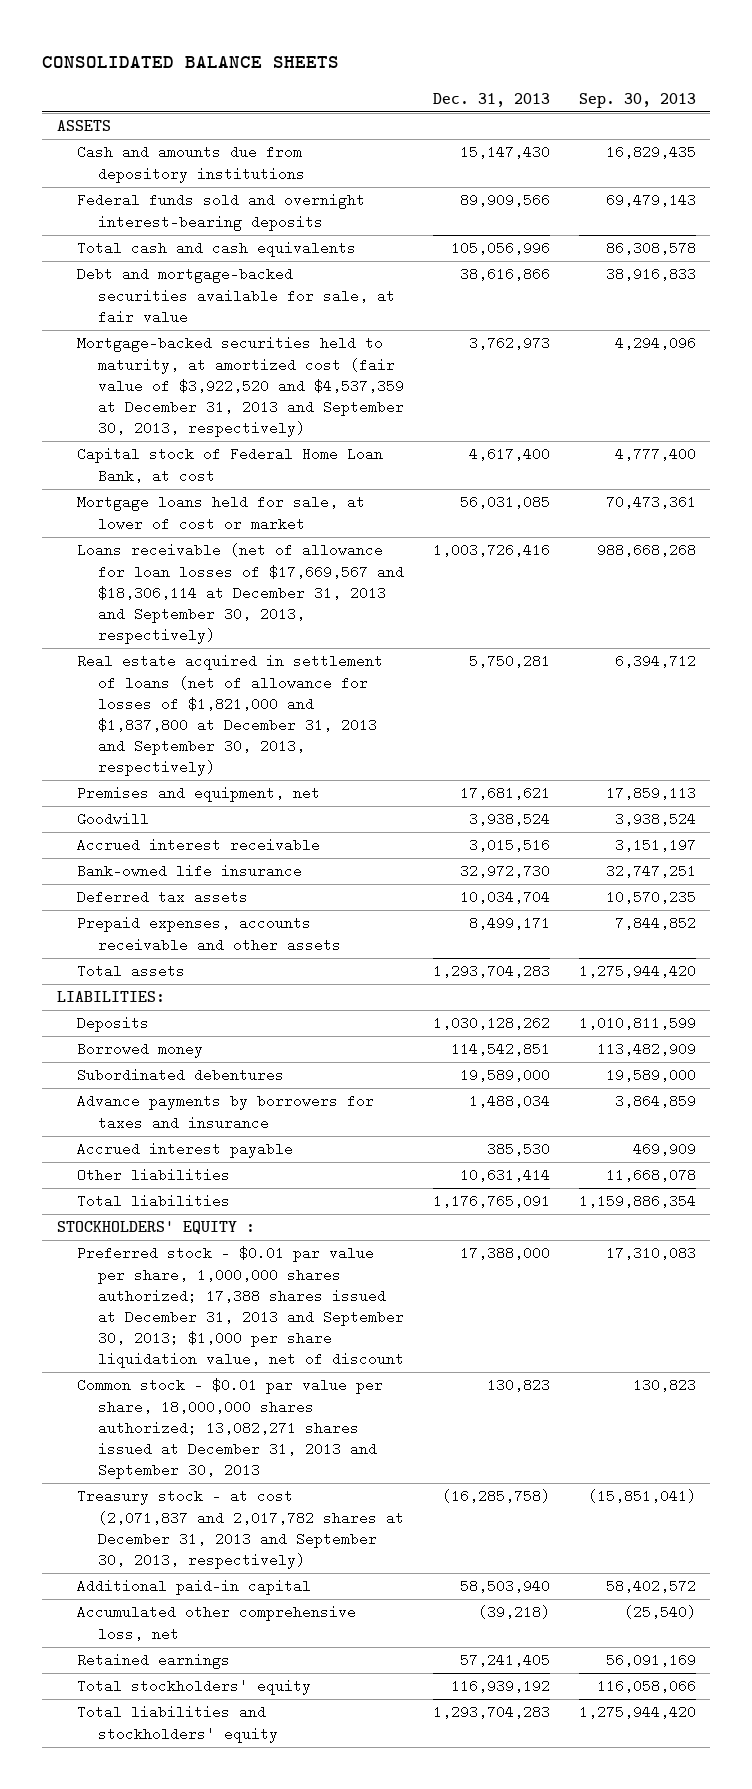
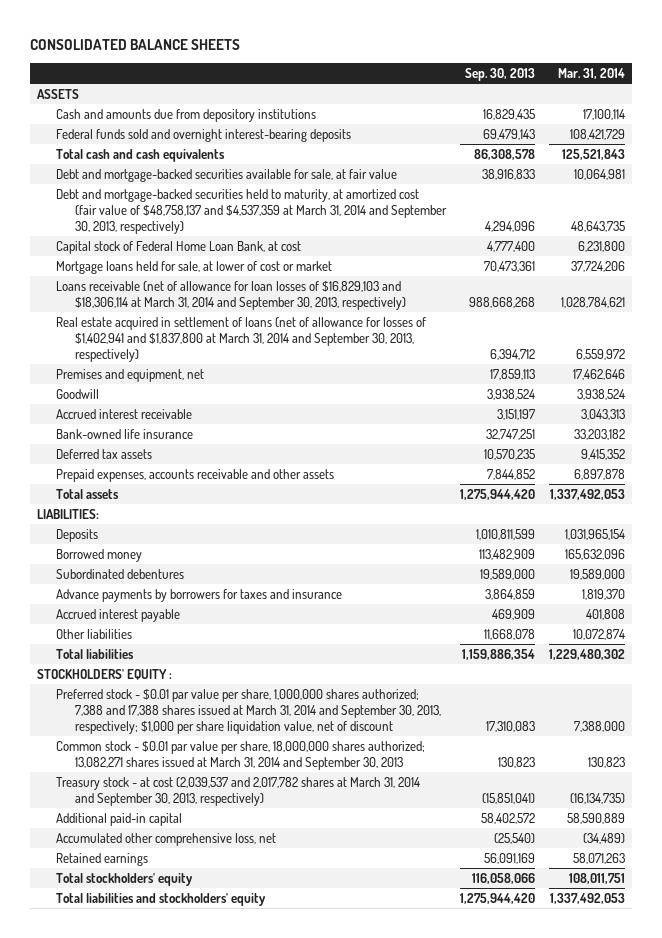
[432,92,550,107] Dec. 31, 2013 -> none
none -> [558,67,626,79] Mar. 31, 2014
[77,336,404,438] Mortgage-backed securities held to maturity, at amortized cost (fair value of $3,922,520 and $4,537,359 at December 31, 2013 and September 30, 2013, respectively) -> [56,188,448,235] Debt and mortgage-backed securities held to maturity, at amortized cost (fair value of $48,758,137 and $4,537,359 at March 31, 2014 and September 30, 2013, respectively)
[77,543,404,645] Loans receivable (net of allowance for loan losses of $17,669,567 and $18,306,114 at December 31, 2013 and September 30, 2013, respectively) -> [56,280,407,310] Loans receivable (net of allowance for loan losses of $16,829,103 and $18,306,114 at March 31, 2014 and September 30, 2013, respectively)
[77,654,384,777] Real estate acquired in settlement of loans (net of allowance for losses of $1,821,000 and $1,837,800 at December 31, 2013 and September 30, 2013, respectively) -> [56,316,427,363] Real estate acquired in settlement of loans (net of allowance for losses of $1,402,941 and $1,837,800 at March 31, 2014 and September 30, 2013, respectively)
[77,1246,404,1369] Preferred stock - $0.01 par value per share, 1,000,000 shares authorized; 17,388 shares issued at December 31, 2013 and September 30, 2013; $1,000 per share liquidation value, net of discount -> [56,688,442,735] Preferred stock - $0.01 par value per share, 1,000,000 shares authorized; 7,388 and 17,388 shares issued at March 31, 2014 and September 30, 2013, respectively; $1,000 per share liquidation value, net of discount
[77,1378,384,1480] Common stock - $0.01 par value per share, 18,000,000 shares authorized; 13,082,271 shares issued at December 31, 2013 and September 30, 2013 -> [56,740,426,770] Common stock - $0.01 par value per share, 18,000,000 shares authorized; 13,082,271 shares issued at March 31, 2014 and September 30, 2013
[77,1489,404,1569] Treasury stock - at cost (2,071,837 and 2,017,782 shares at December 31, 2013 and September 30, 2013, respectively) -> [56,776,421,806] Treasury stock - at cost (2,039,537 and 2,017,782 shares at March 31, 2014 and September 30, 2013, respectively)

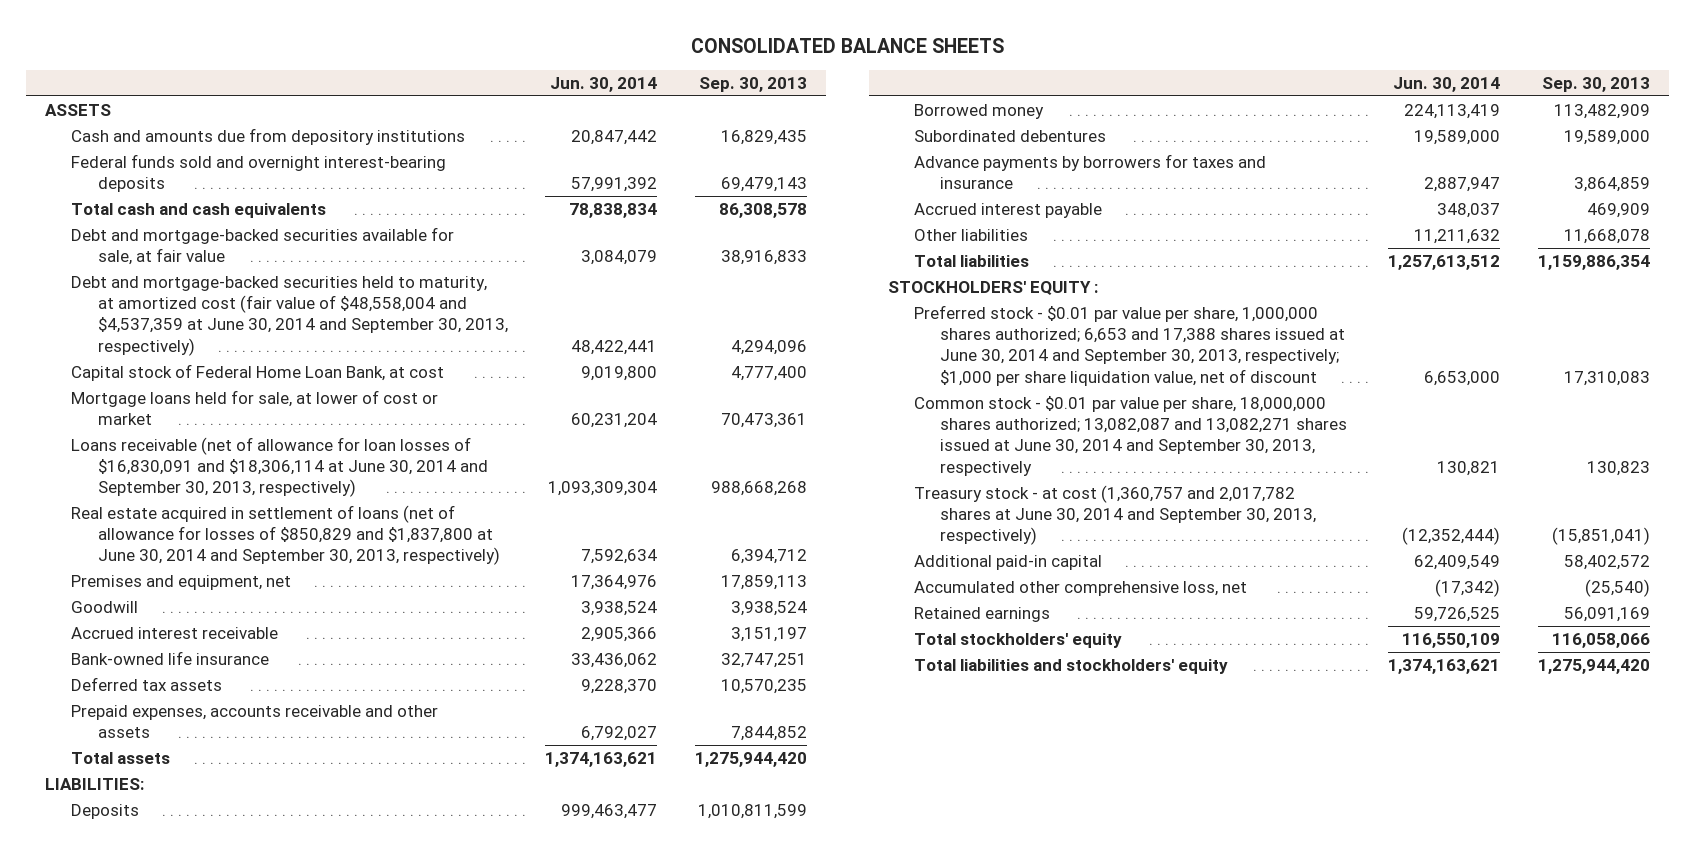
[558,67,626,79] Mar. 31, 2014 -> none
none -> [550,76,658,92] Jun. 30, 2014
[56,188,448,235] Debt and mortgage-backed securities held to maturity, at amortized cost (fair value of $48,758,137 and $4,537,359 at March 31, 2014 and September 30, 2013, respectively) -> [71,276,508,356] Debt and mortgage-backed securities held to maturity, at amortized cost (fair value of $48,558,004 and $4,537,359 at June 30, 2014 and September 30, 2013, respectively)
[56,280,407,310] Loans receivable (net of allowance for loan losses of $16,829,103 and $18,306,114 at March 31, 2014 and September 30, 2013, respectively) -> [71,437,488,498] Loans receivable (net of allowance for loan losses of $16,830,091 and $18,306,114 at June 30, 2014 and September 30, 2013, respectively)
[56,316,427,363] Real estate acquired in settlement of loans (net of allowance for losses of $1,402,941 and $1,837,800 at March 31, 2014 and September 30, 2013, respectively) -> [71,505,500,566] Real estate acquired in settlement of loans (net of allowance for losses of $850,829 and $1,837,800 at June 30, 2014 and September 30, 2013, respectively)
[56,688,442,735] Preferred stock - $0.01 par value per share, 1,000,000 shares authorized; 7,388 and 17,388 shares issued at March 31, 2014 and September 30, 2013, respectively; $1,000 per share liquidation value, net of discount -> [913,305,1345,386] Preferred stock - $0.01 par value per share, 1,000,000 shares authorized; 6,653 and 17,388 shares issued at June 30, 2014 and September 30, 2013, respectively; $1,000 per share liquidation value, net of discount
[56,740,426,770] Common stock - $0.01 par value per share, 18,000,000 shares authorized; 13,082,271 shares issued at March 31, 2014 and September 30, 2013 -> [913,396,1347,476] Common stock - $0.01 par value per share, 18,000,000 shares authorized; 13,082,087 and 13,082,271 shares issued at June 30, 2014 and September 30, 2013, respectively
[56,776,421,806] Treasury stock - at cost (2,039,537 and 2,017,782 shares at March 31, 2014 and September 30, 2013, respectively) -> [913,485,1316,546] Treasury stock - at cost (1,360,757 and 2,017,782 shares at June 30, 2014 and September 30, 2013, respectively)

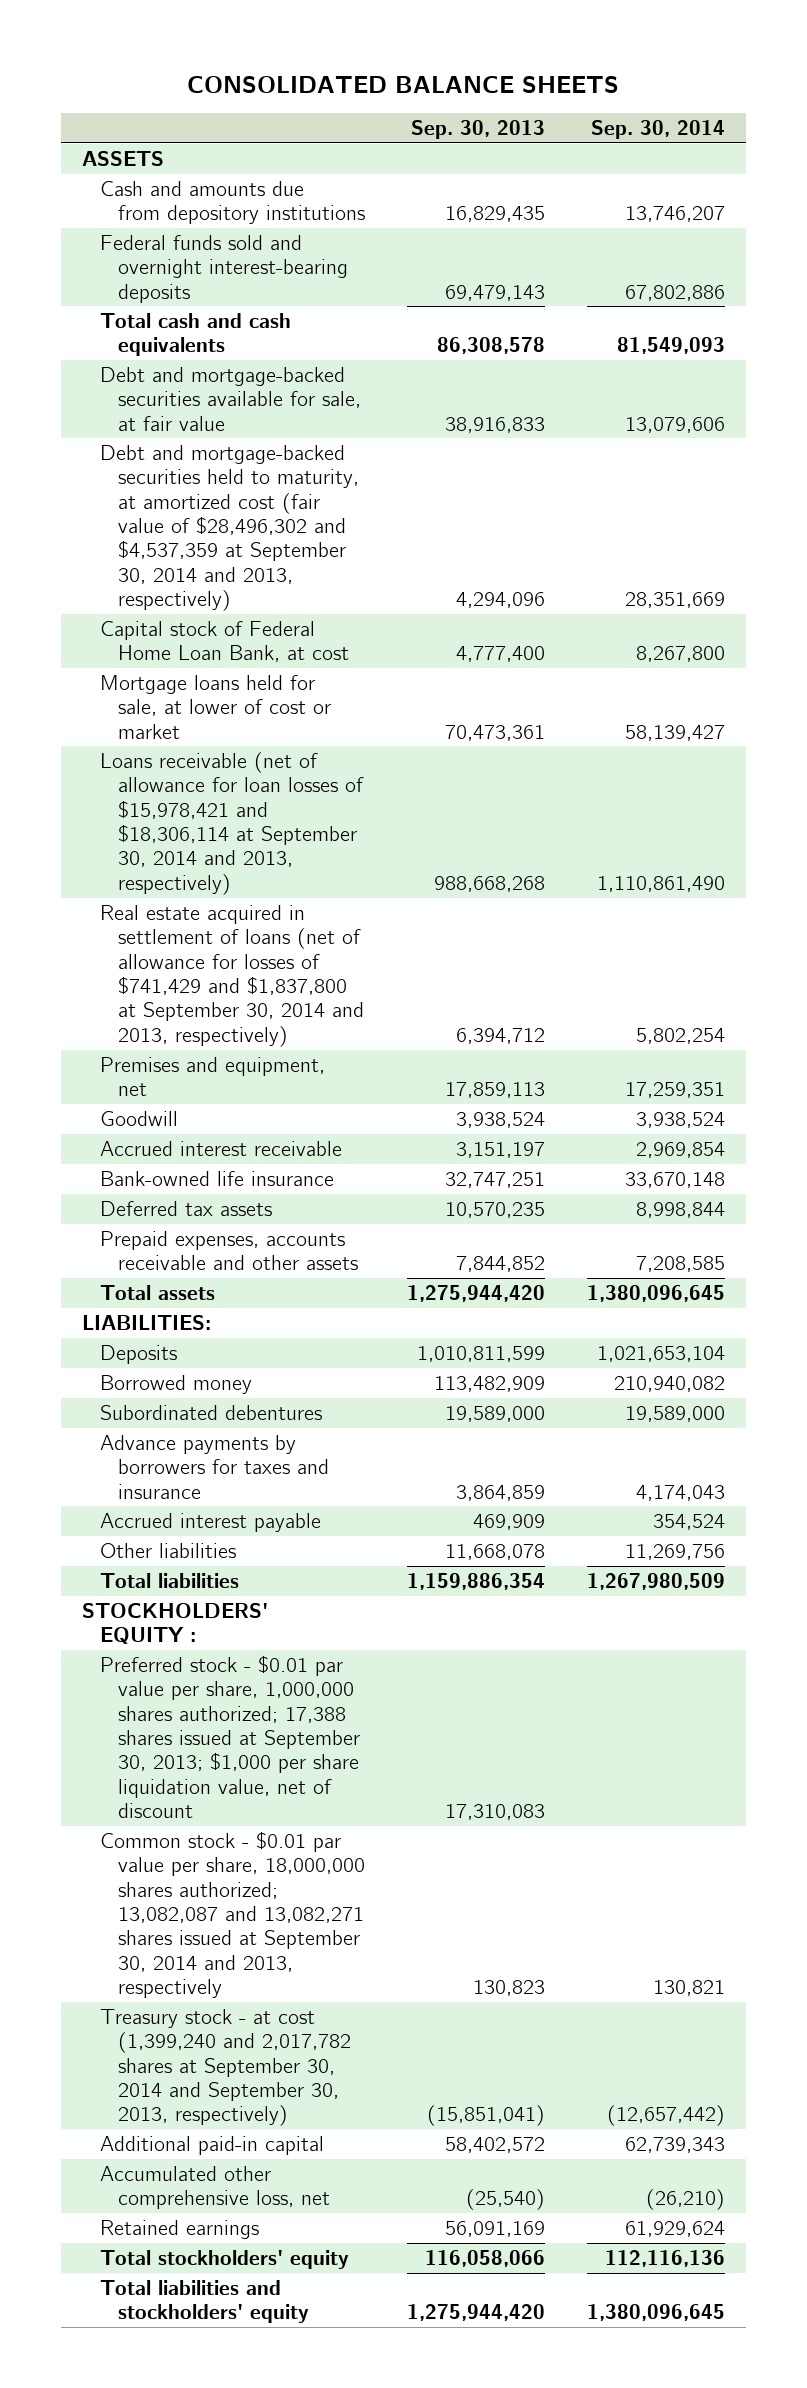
[550,76,658,92] Jun. 30, 2014 -> none
none -> [591,120,726,140] Sep. 30, 2014
[71,276,508,356] Debt and mortgage-backed securities held to maturity, at amortized cost (fair value of $48,558,004 and $4,537,359 at June 30, 2014 and September 30, 2013, respectively) -> [99,444,359,612] Debt and mortgage-backed securities held to maturity, at amortized cost (fair value of $28,496,302 and $4,537,359 at September 30, 2014 and 2013, respectively)
[71,437,488,498] Loans receivable (net of allowance for loan losses of $16,830,091 and $18,306,114 at June 30, 2014 and September 30, 2013, respectively) -> [99,751,364,895] Loans receivable (net of allowance for loan losses of $15,978,421 and $18,306,114 at September 30, 2014 and 2013, respectively)
[71,505,500,566] Real estate acquired in settlement of loans (net of allowance for losses of $850,829 and $1,837,800 at June 30, 2014 and September 30, 2013, respectively) -> [99,904,364,1047] Real estate acquired in settlement of loans (net of allowance for losses of $741,429 and $1,837,800 at September 30, 2014 and 2013, respectively)
[913,305,1345,386] Preferred stock - $0.01 par value per share, 1,000,000 shares authorized; 6,653 and 17,388 shares issued at June 30, 2014 and September 30, 2013, respectively; $1,000 per share liquidation value, net of discount -> [99,1654,360,1819] Preferred stock - $0.01 par value per share, 1,000,000 shares authorized; 17,388 shares issued at September 30, 2013; $1,000 per share liquidation value, net of discount
[913,396,1347,476] Common stock - $0.01 par value per share, 18,000,000 shares authorized; 13,082,087 and 13,082,271 shares issued at June 30, 2014 and September 30, 2013, respectively -> [99,1830,365,1999] Common stock - $0.01 par value per share, 18,000,000 shares authorized; 13,082,087 and 13,082,271 shares issued at September 30, 2014 and 2013, respectively
[913,485,1316,546] Treasury stock - at cost (1,360,757 and 2,017,782 shares at June 30, 2014 and September 30, 2013, respectively) -> [99,2008,351,2127] Treasury stock - at cost (1,399,240 and 2,017,782 shares at September 30, 2014 and September 30, 2013, respectively)

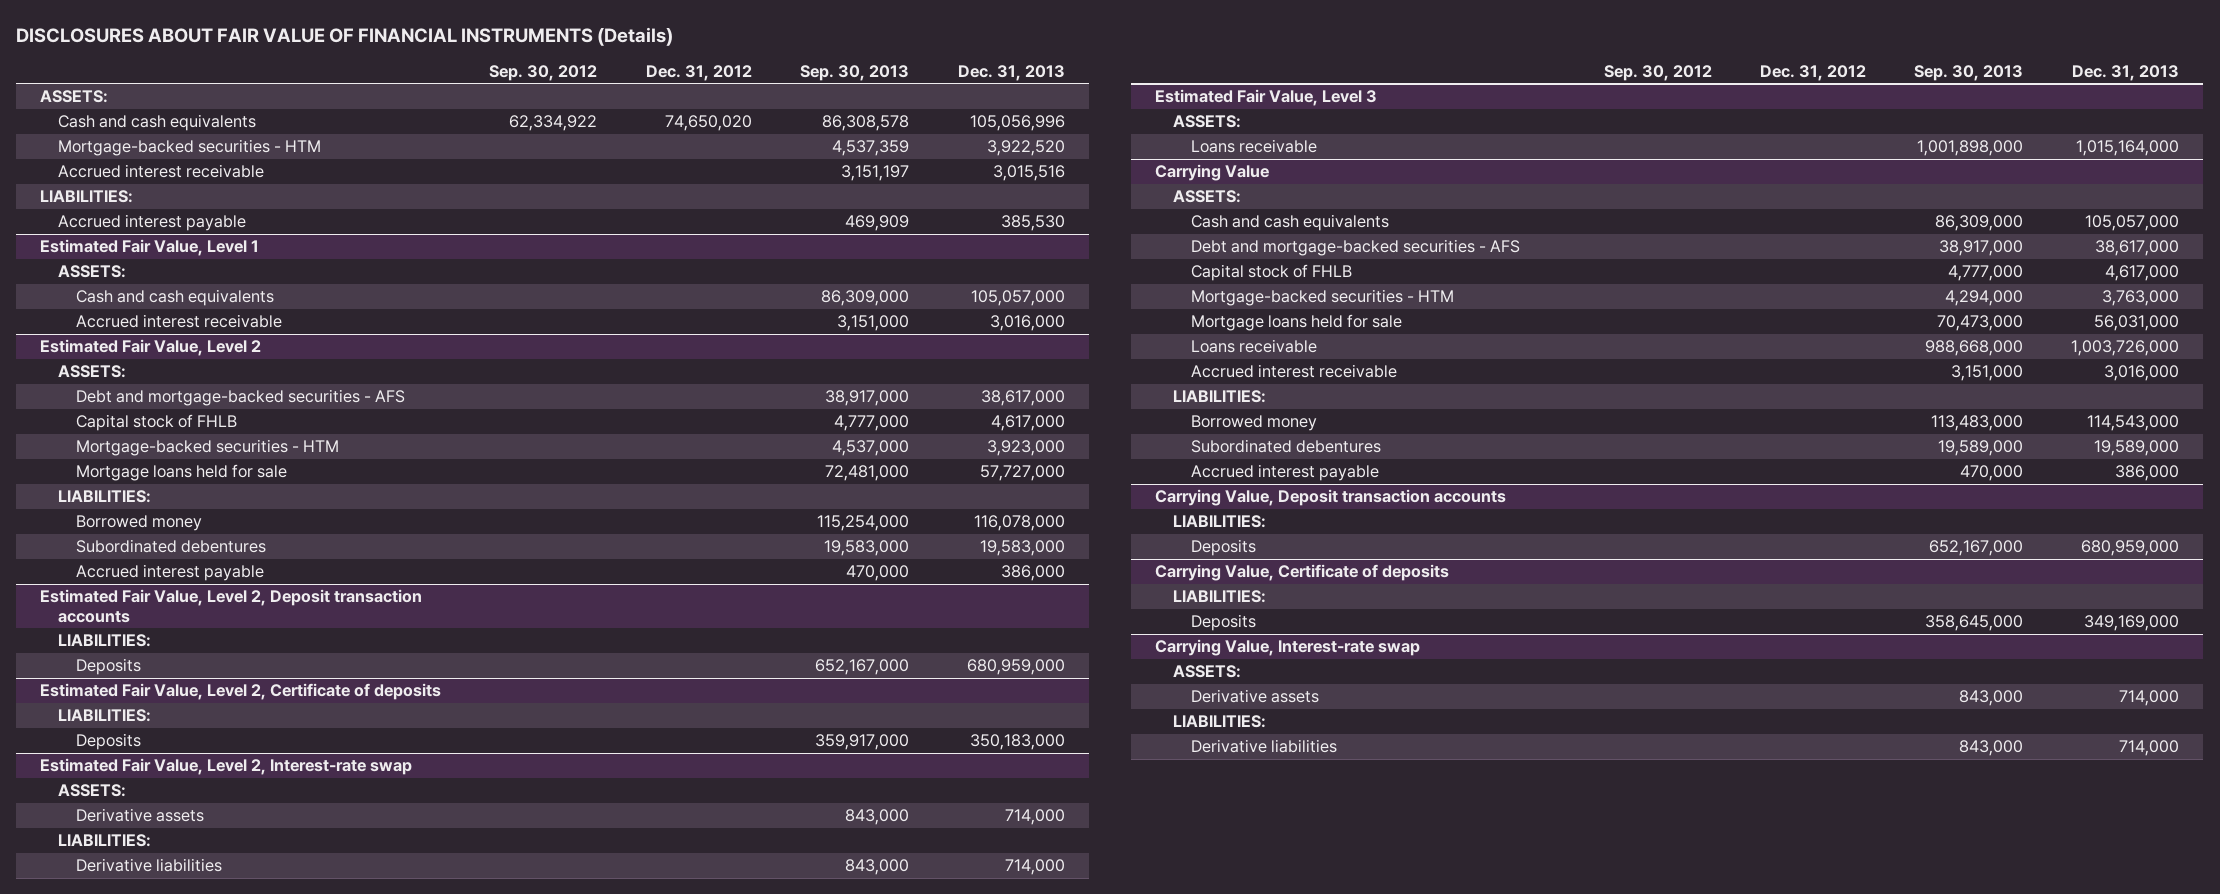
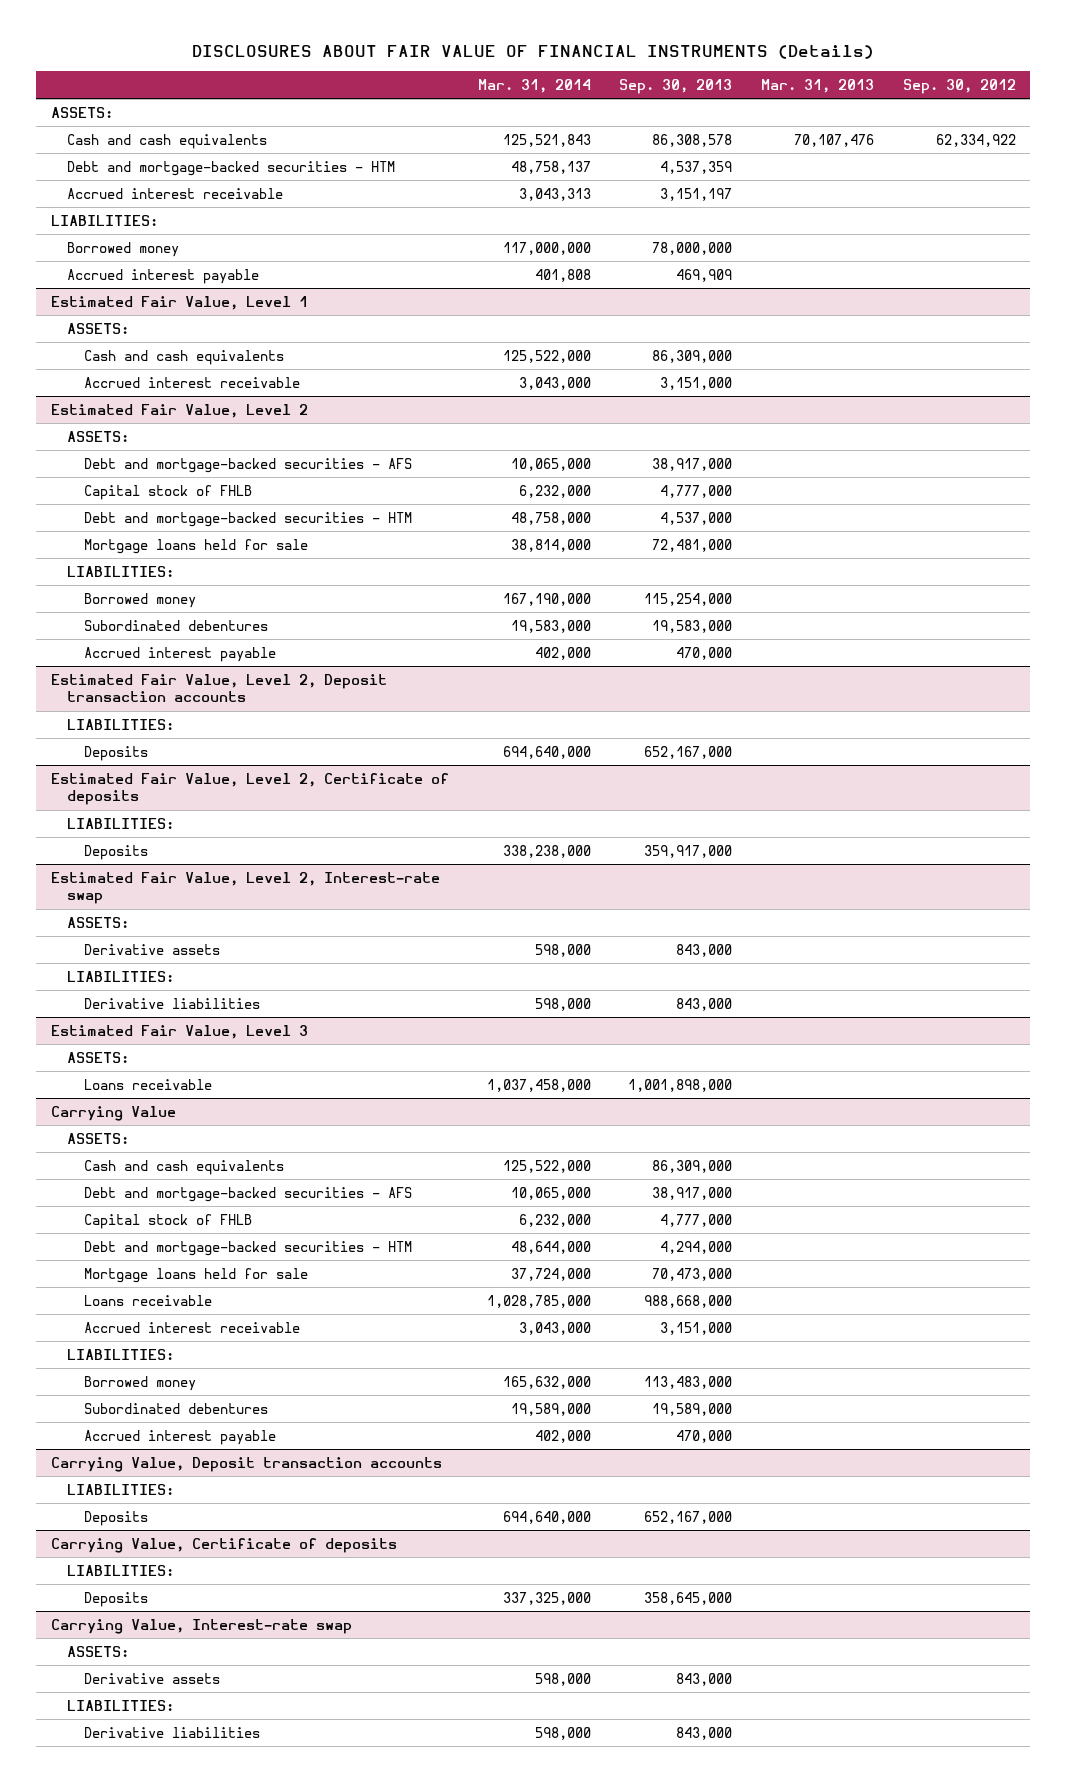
[645,65,752,82] Dec. 31, 2012 -> none
[957,65,1065,82] Dec. 31, 2013 -> none
none -> [477,78,591,93] Mar. 31, 2014
none -> [761,78,875,93] Mar. 31, 2013
[58,139,322,157] Mortgage-backed securities - HTM -> [67,160,396,176] Debt and mortgage-backed securities - HTM
none -> [67,241,180,257] Borrowed money
[76,439,340,457] Mortgage-backed securities - HTM -> [84,511,413,527] Debt and mortgage-backed securities - HTM
[1190,289,1454,307] Mortgage-backed securities - HTM -> [84,1240,413,1256] Debt and mortgage-backed securities - HTM

